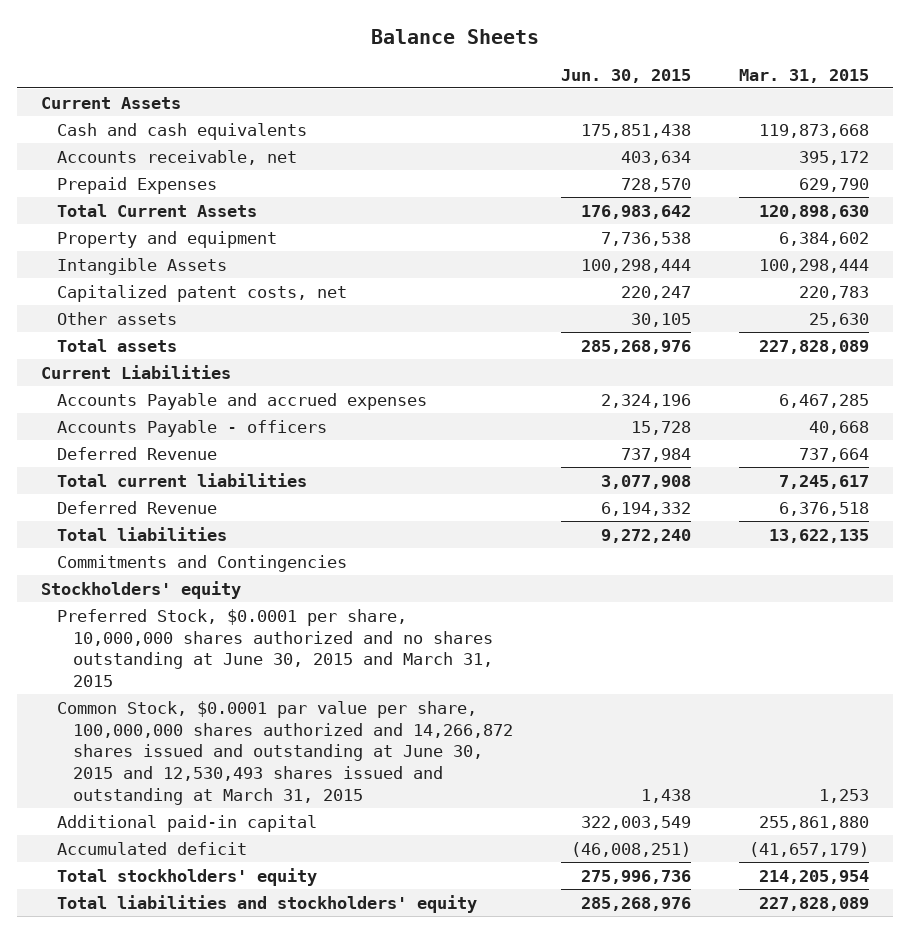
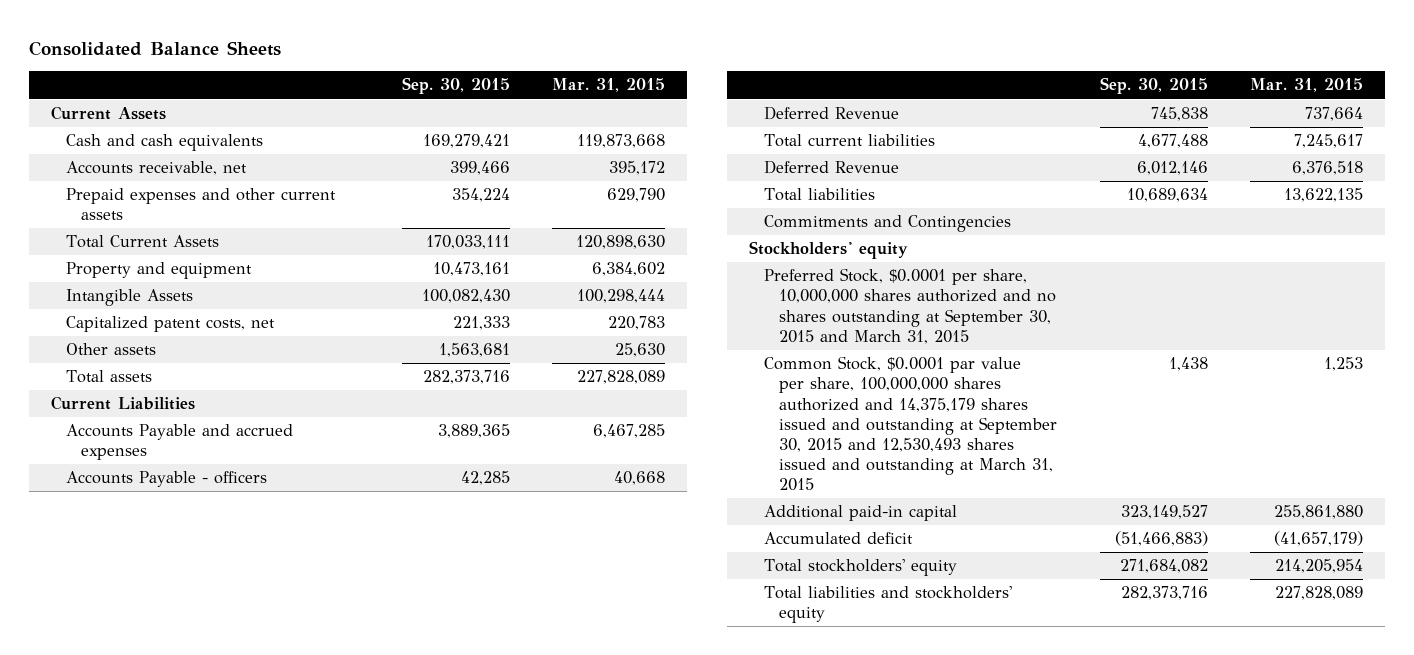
[370,28,539,44] Balance Sheets -> [29,40,282,56] Consolidated Balance Sheets
[560,68,691,83] Jun. 30, 2015 -> none
none -> [401,77,510,95] Sep. 30, 2015
[56,176,217,194] Prepaid Expenses -> [65,188,336,221] Prepaid expenses and other current assets
[56,608,493,687] Preferred Stock, $0.0001 per share, 10,000,000 shares authorized and no shares outstanding at June 30, 2015 and March 31, 2015 -> [763,268,1057,344] Preferred Stock, $0.0001 per share, 10,000,000 shares authorized and no shares outstanding at September 30, 2015 and March 31, 2015
[56,700,513,805] Common Stock, $0.0001 par value per share, 100,000,000 shares authorized and 14,266,872 shares issued and outstanding at June 30, 2015 and 12,530,493 shares issued and outstanding at March 31, 2015 -> [763,356,1058,491] Common Stock, $0.0001 par value per share, 100,000,000 shares authorized and 14,375,179 shares issued and outstanding at September 30, 2015 and 12,530,493 shares issued and outstanding at March 31, 2015

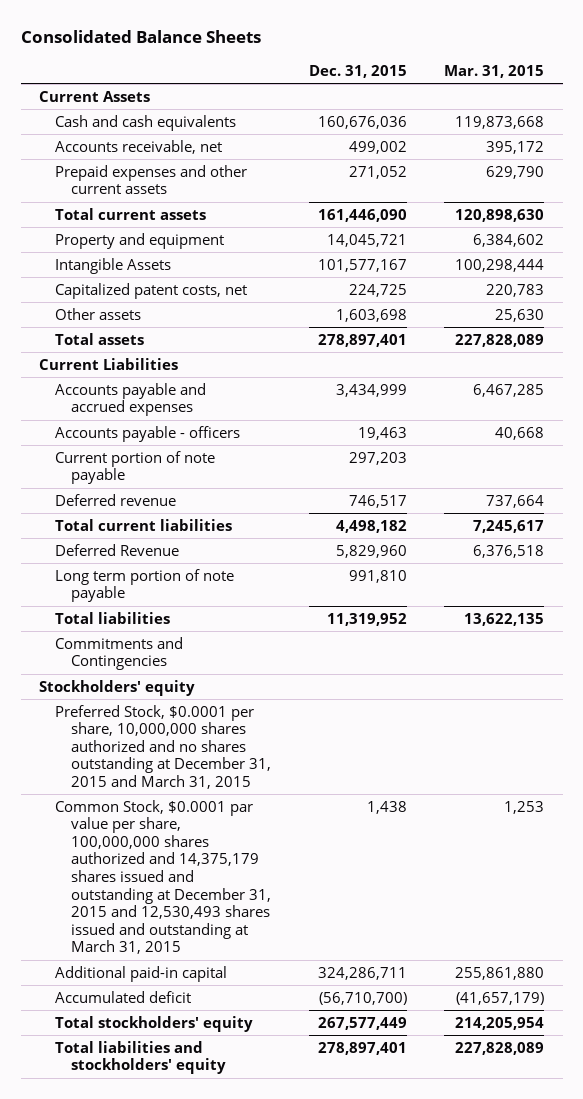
[401,77,510,95] Sep. 30, 2015 -> none
none -> [308,64,407,78] Dec. 31, 2015
[65,235,219,249] Total Current Assets -> [55,207,207,220] Total current assets
[65,424,293,461] Accounts Payable and accrued expenses -> [55,382,207,417] Accounts payable and accrued expenses
[65,471,267,488] Accounts Payable - officers -> [55,425,241,442] Accounts payable - officers
none -> [55,450,216,485] Current portion of note payable
[763,106,899,121] Deferred Revenue -> [55,493,177,506] Deferred revenue
none -> [55,568,235,603] Long term portion of note payable
[763,268,1057,344] Preferred Stock, $0.0001 per share, 10,000,000 shares authorized and no shares outstanding at September 30, 2015 and March 31, 2015 -> [55,704,272,790] Preferred Stock, $0.0001 per share, 10,000,000 shares authorized and no shares outstanding at December 31, 2015 and March 31, 2015
[763,356,1058,491] Common Stock, $0.0001 par value per share, 100,000,000 shares authorized and 14,375,179 shares issued and outstanding at September 30, 2015 and 12,530,493 shares issued and outstanding at March 31, 2015 -> [55,799,272,955] Common Stock, $0.0001 par value per share, 100,000,000 shares authorized and 14,375,179 shares issued and outstanding at December 31, 2015 and 12,530,493 shares issued and outstanding at March 31, 2015

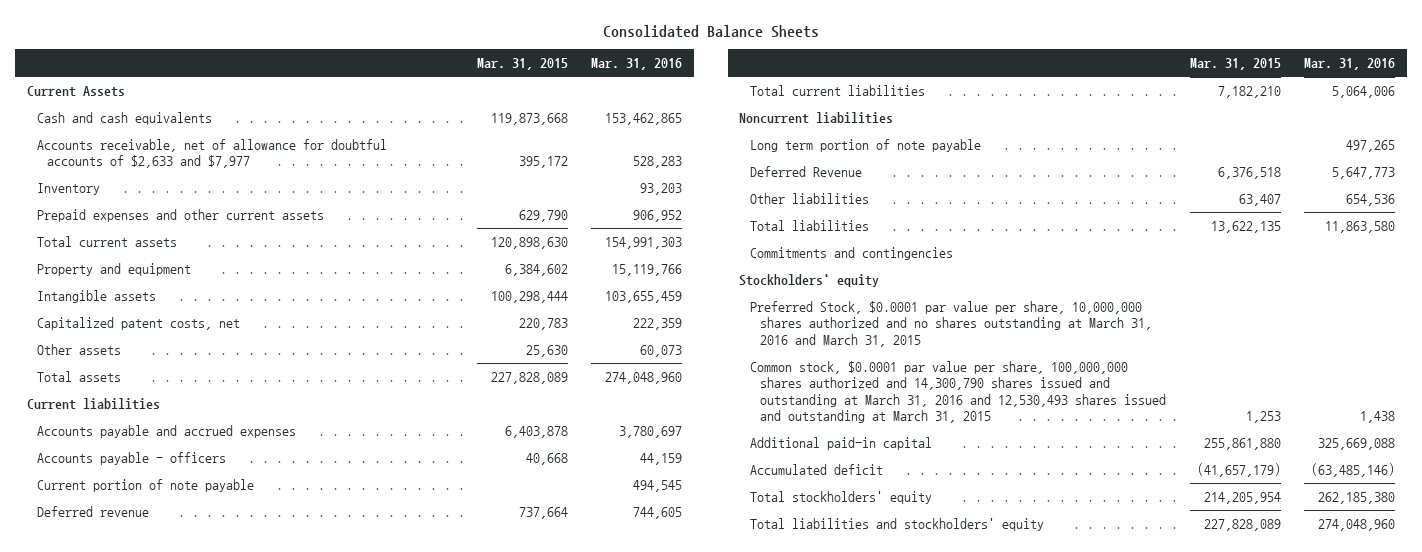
[308,64,407,78] Dec. 31, 2015 -> none
none -> [591,58,683,71] Mar. 31, 2016
[55,139,223,154] Accounts receivable, net -> [37,138,388,169] Accounts receivable, net of allowance for doubtful accounts of $2,633 and $7,977
none -> [37,182,101,195] Inventory
[55,257,172,274] Intangible Assets -> [37,289,157,303] Intangible assets
[39,357,179,370] Current Liabilities -> [26,397,160,410] Current liabilities
[472,383,544,397] 6,467,285 -> [504,425,568,438] 6,403,878
[472,519,544,533] 7,245,617 -> [1217,85,1281,98] 7,182,210
none -> [739,111,894,124] Noncurrent liabilities
[55,543,180,556] Deferred Revenue -> [749,165,862,177] Deferred Revenue
none -> [749,192,869,204] Other liabilities
[55,636,184,671] Commitments and Contingencies -> [749,246,953,260] Commitments and contingencies
[55,704,272,790] Preferred Stock, $0.0001 per share, 10,000,000 shares authorized and no shares outstanding at December 31, 2015 and March 31, 2015 -> [749,300,1153,347] Preferred Stock, $0.0001 par value per share, 10,000,000 shares authorized and no shares outstanding at March 31, 2016 and March 31, 2015
[55,799,272,955] Common Stock, $0.0001 par value per share, 100,000,000 shares authorized and 14,375,179 shares issued and outstanding at December 31, 2015 and 12,530,493 shares issued and outstanding at March 31, 2015 -> [749,360,1167,423] Common stock, $0.0001 par value per share, 100,000,000 shares authorized and 14,300,790 shares issued and outstanding at March 31, 2016 and 12,530,493 shares issued and outstanding at March 31, 2015

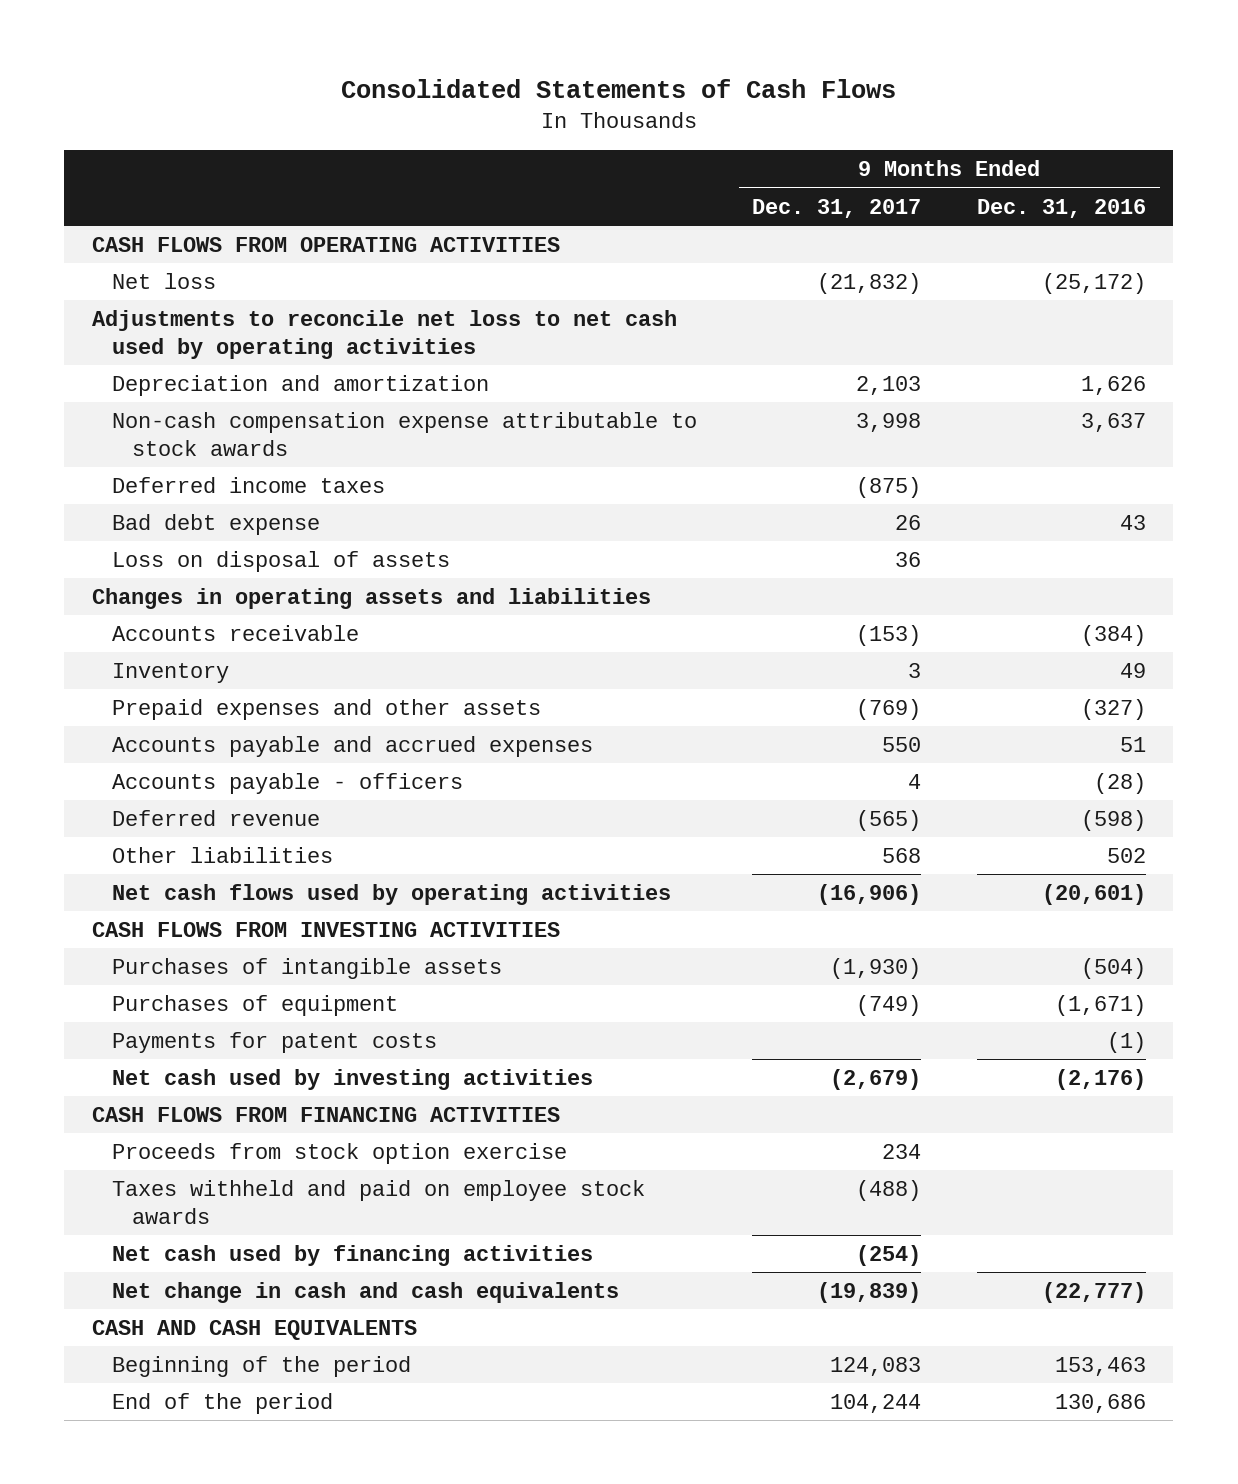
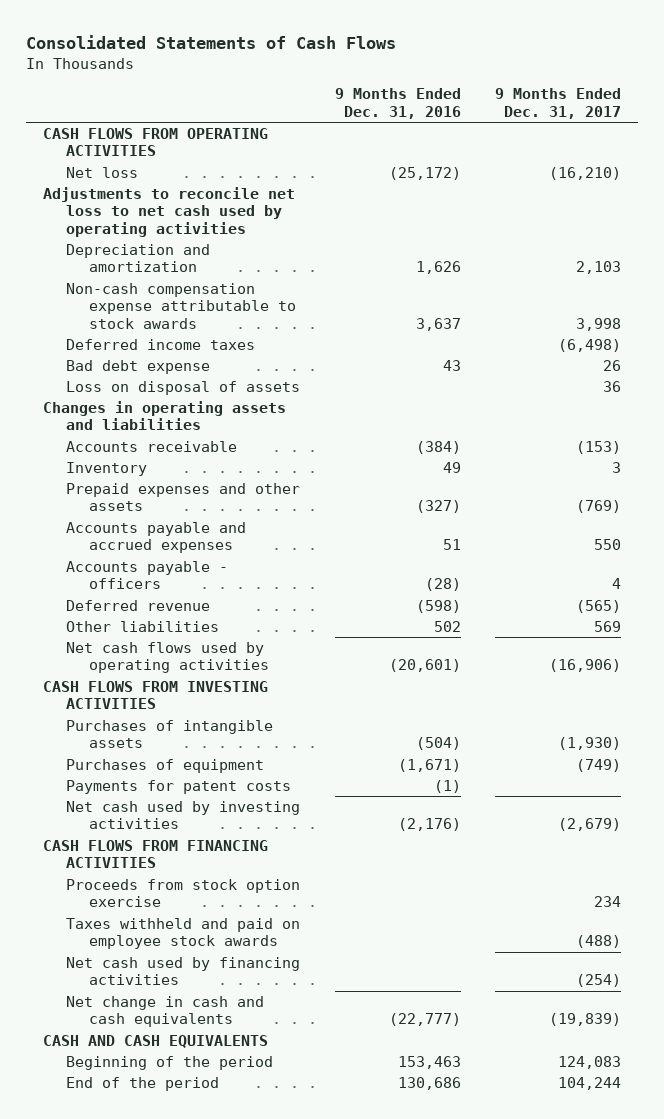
[817,273,922,295] (21,832) -> [548,167,621,181] (16,210)
[856,477,922,499] (875) -> [557,339,621,353] (6,498)
[882,848,922,864] 568 -> [593,621,621,633] 569

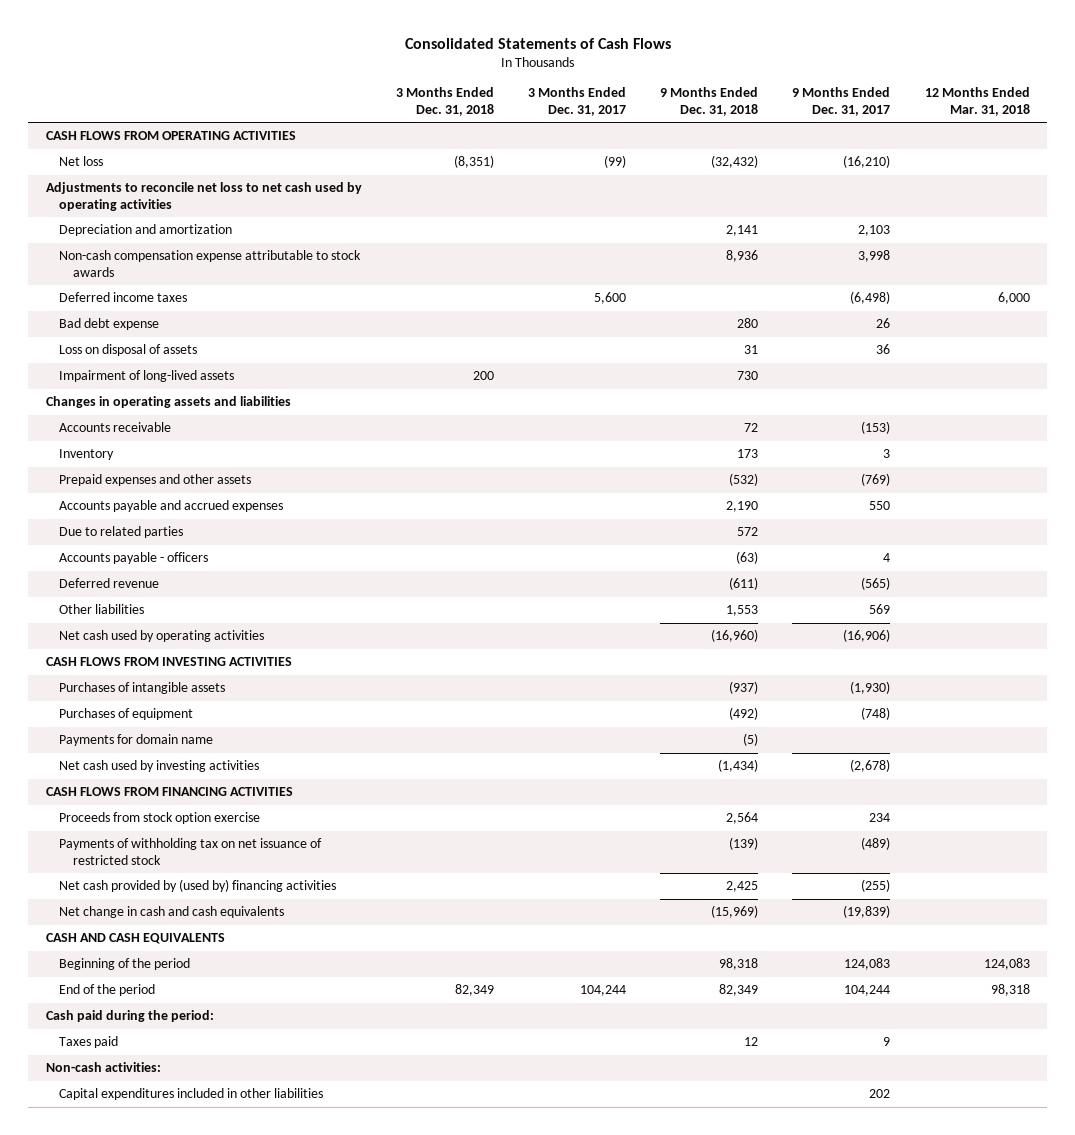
[334,88,461,119] 9 Months Ended Dec. 31, 2016 -> none
none -> [395,87,494,116] 3 Months Ended Dec. 31, 2018
none -> [528,87,627,116] 3 Months Ended Dec. 31, 2017
none -> [660,87,759,116] 9 Months Ended Dec. 31, 2018
none -> [924,87,1030,116] 12 Months Ended Mar. 31, 2018
none -> [59,370,235,383] Impairment of long-lived assets
none -> [59,526,184,539] Due to related parties
[66,642,270,674] Net cash flows used by operating activities -> [59,630,265,643] Net cash used by operating activities
[575,759,621,773] (749) -> [861,707,891,721] (748)
[66,780,292,795] Payments for patent costs -> [59,734,214,747] Payments for domain name
[557,818,621,832] (2,679) -> [850,759,891,773] (2,678)
[66,918,301,950] Taxes withheld and paid on employee stock awards -> [59,838,323,865] Payments of withholding tax on net issuance of restricted stock
[575,935,621,949] (488) -> [861,837,891,851] (489)
[66,957,301,986] Net cash used by financing activities -> [59,879,337,893] Net cash provided by (used by) financing activities
[575,974,621,988] (254) -> [861,879,891,893] (255)
none -> [45,1010,214,1023] Cash paid during the period:
none -> [59,1036,119,1049] Taxes paid
none -> [45,1062,161,1073] Non-cash activities:
none -> [59,1088,324,1101] Capital expenditures included in other liabilities

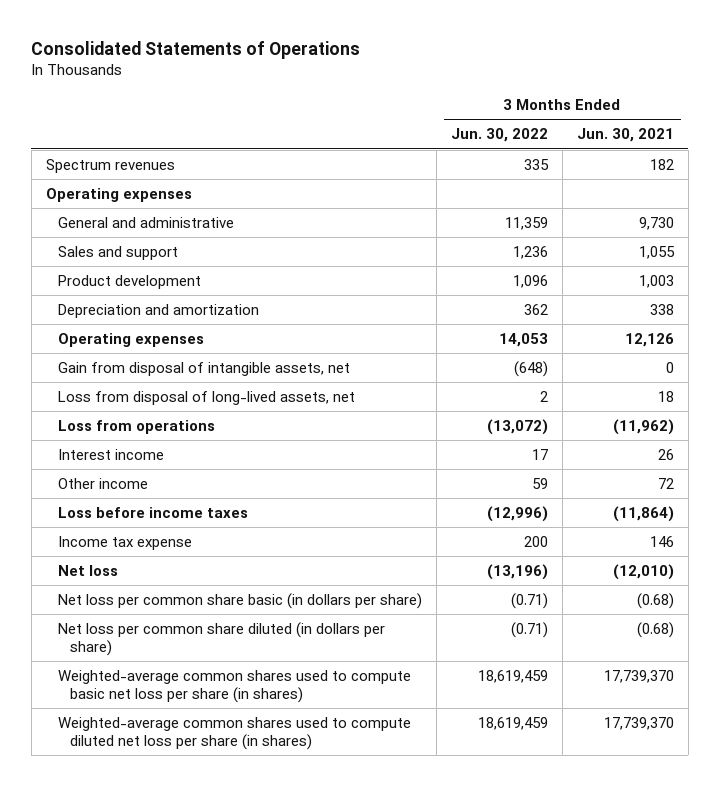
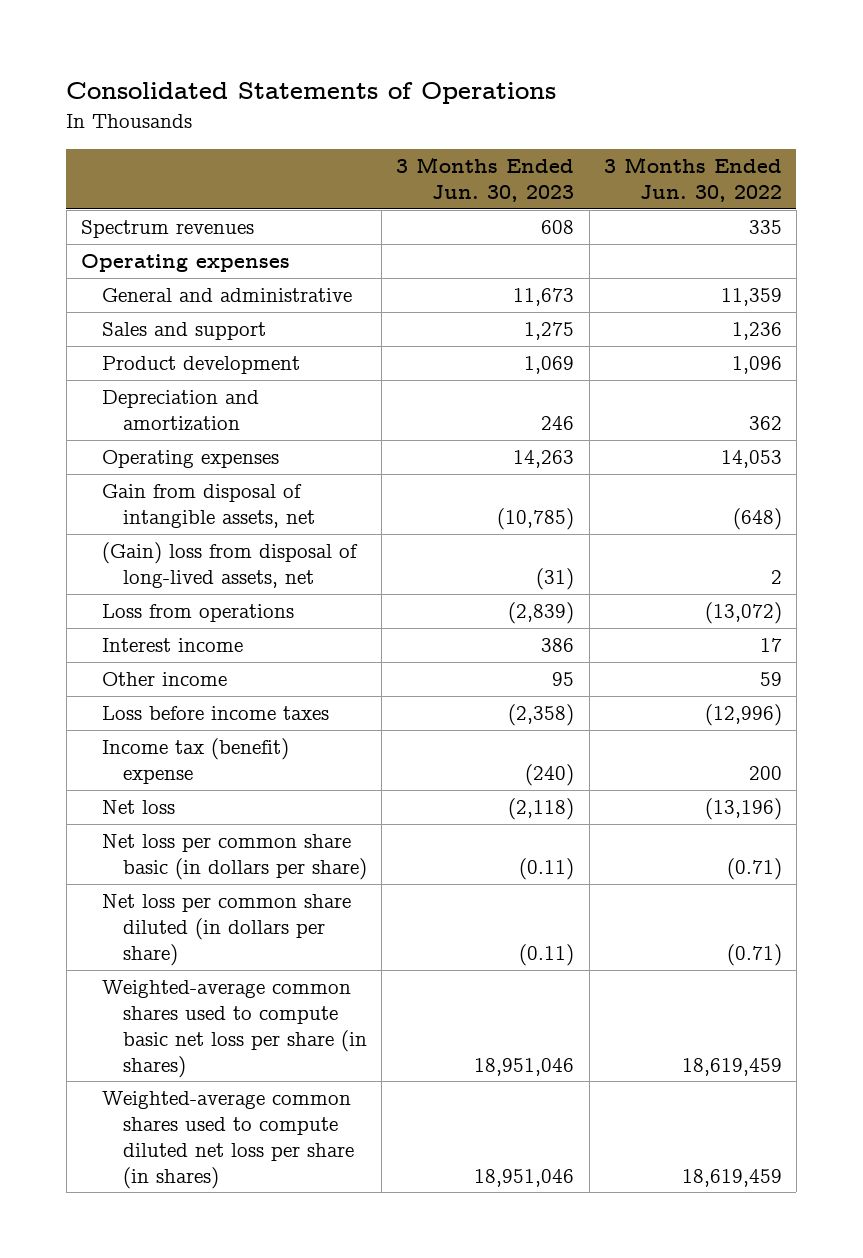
[576,128,674,143] Jun. 30, 2021 -> none
none -> [396,157,575,202] 3 Months Ended Jun. 30, 2023
[58,390,356,405] Loss from disposal of long-lived assets, net -> [102,542,359,589] (Gain) loss from disposal of long-lived assets, net
[58,535,193,550] Income tax expense -> [102,738,290,785] Income tax (benefit) expense

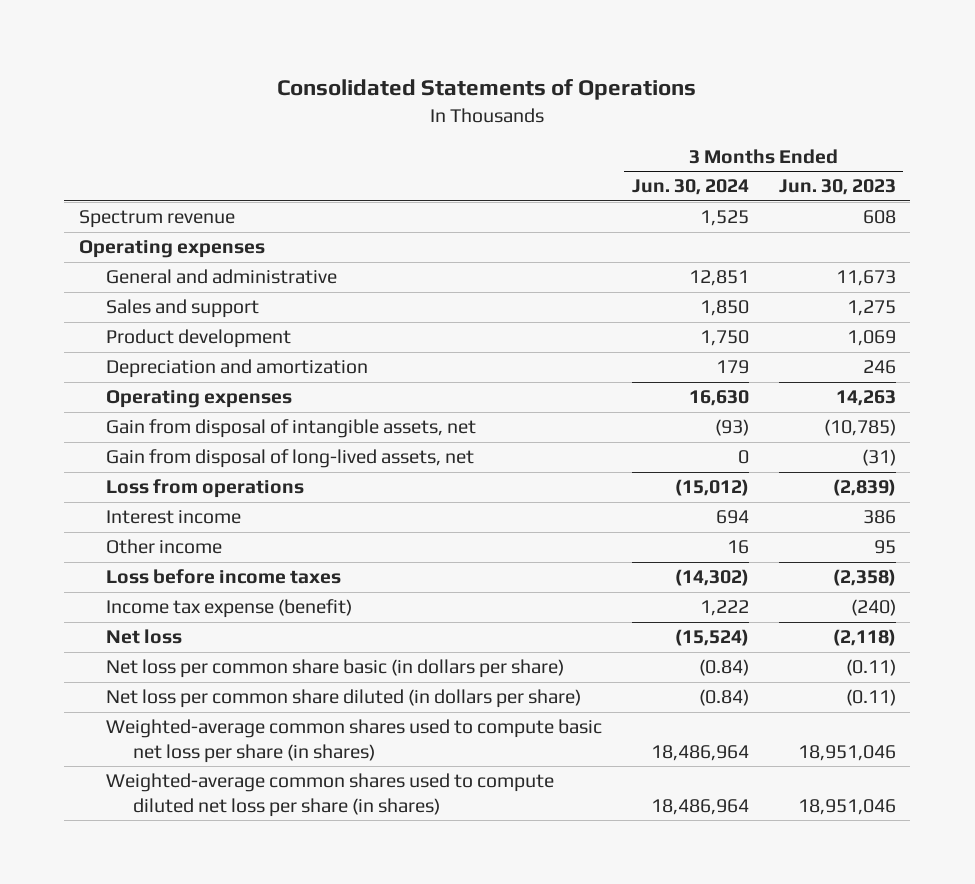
[603,157,782,202] 3 Months Ended Jun. 30, 2022 -> none
none -> [631,179,749,196] Jun. 30, 2024
[80,220,254,239] Spectrum revenues -> [79,210,236,229] Spectrum revenue
[102,542,359,589] (Gain) loss from disposal of long-lived assets, net -> [106,449,475,469] Gain from disposal of long-lived assets, net
[102,738,290,785] Income tax (benefit) expense -> [106,599,353,619] Income tax expense (benefit)

